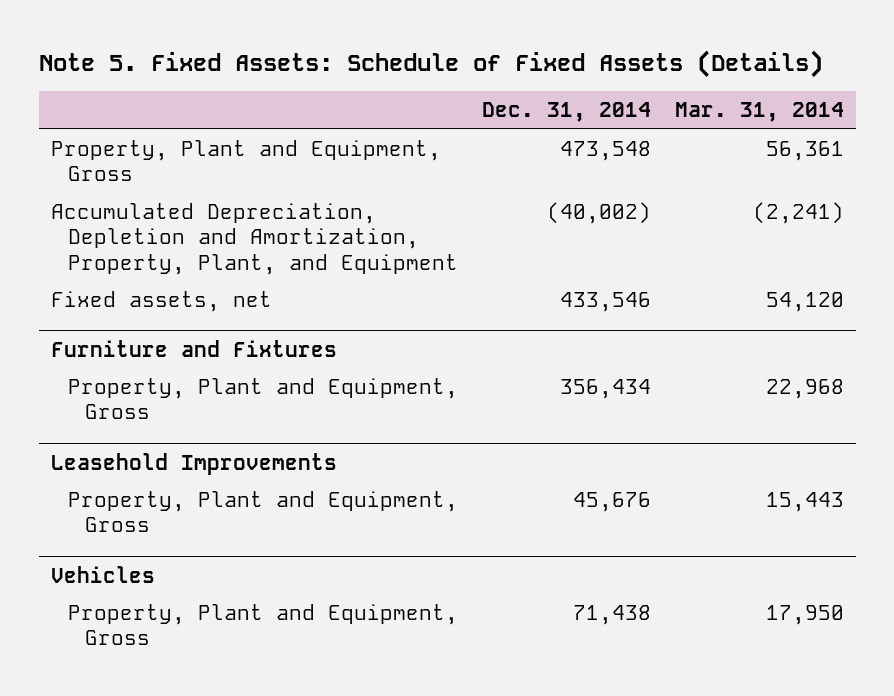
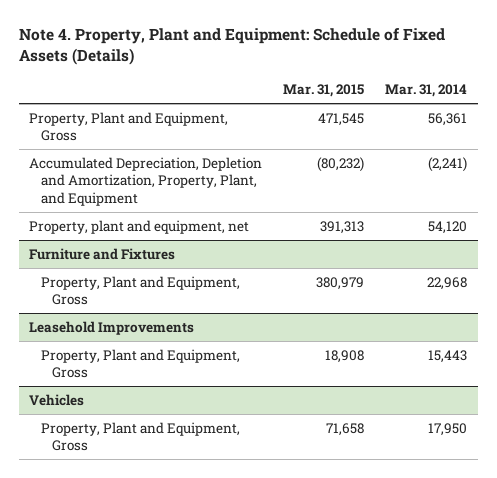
[38,49,823,78] Note 5. Fixed Assets: Schedule of Fixed Assets (Details) -> [18,28,445,66] Note 4. Property, Plant and Equipment: Schedule of Fixed Assets (Details)
[481,102,651,123] Dec. 31, 2014 -> none
none -> [283,83,365,97] Mar. 31, 2015
[50,290,272,312] Fixed assets, net -> [29,219,250,234] Property, plant and equipment, net

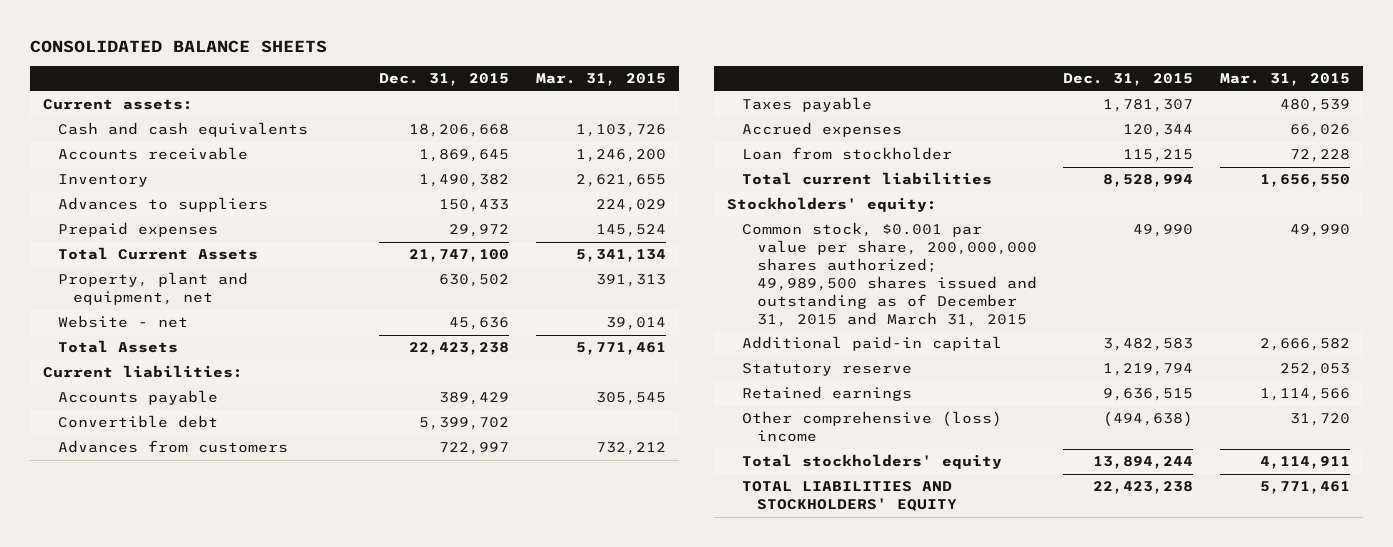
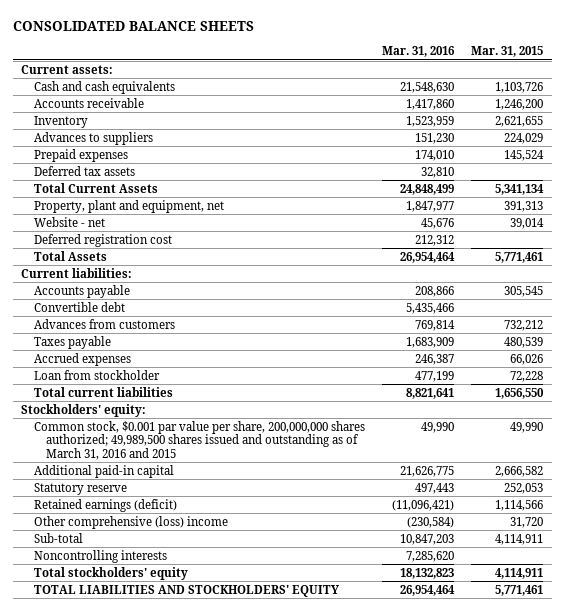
[379,73,510,87] Dec. 31, 2015 -> none
none -> [381,46,455,58] Mar. 31, 2016
none -> [33,165,135,176] Deferred tax assets
none -> [33,233,172,247] Deferred registration cost
[741,222,1037,327] Common stock, $0.001 par value per share, 200,000,000 shares authorized; 49,989,500 shares issued and outstanding as of December 31, 2015 and March 31, 2015 -> [33,420,365,460] Common stock, $0.001 par value per share, 200,000,000 shares authorized; 49,989,500 shares issued and outstanding as of March 31, 2016 and 2015
[741,386,912,402] Retained earnings -> [33,498,177,512] Retained earnings (deficit)
none -> [33,532,83,543] Sub-total
none -> [33,549,167,563] Noncontrolling interests

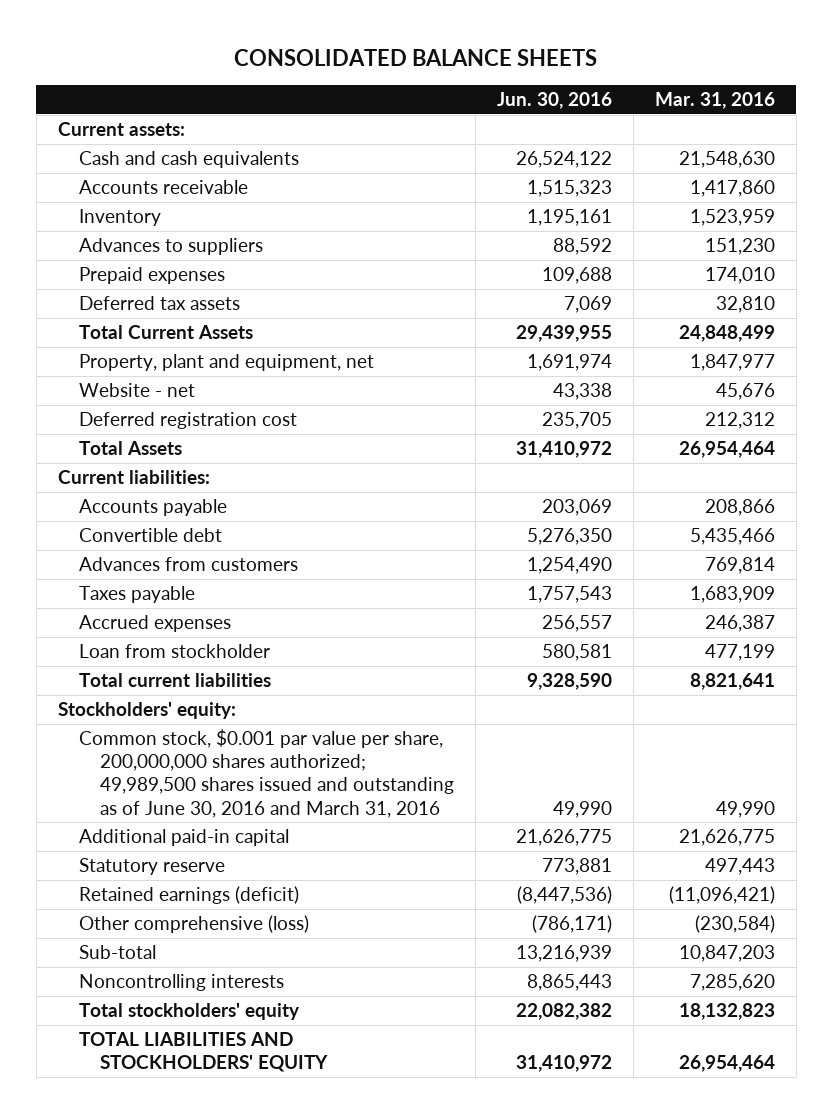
[471,46,544,58] Mar. 31, 2015 -> none
none -> [496,92,612,110] Jun. 30, 2016
[33,420,365,460] Common stock, $0.001 par value per share, 200,000,000 shares authorized; 49,989,500 shares issued and outstanding as of March 31, 2016 and 2015 -> [78,729,455,818] Common stock, $0.001 par value per share, 200,000,000 shares authorized; 49,989,500 shares issued and outstanding as of June 30, 2016 and March 31, 2016
[33,515,228,529] Other comprehensive (loss) income -> [78,915,309,934] Other comprehensive (loss)

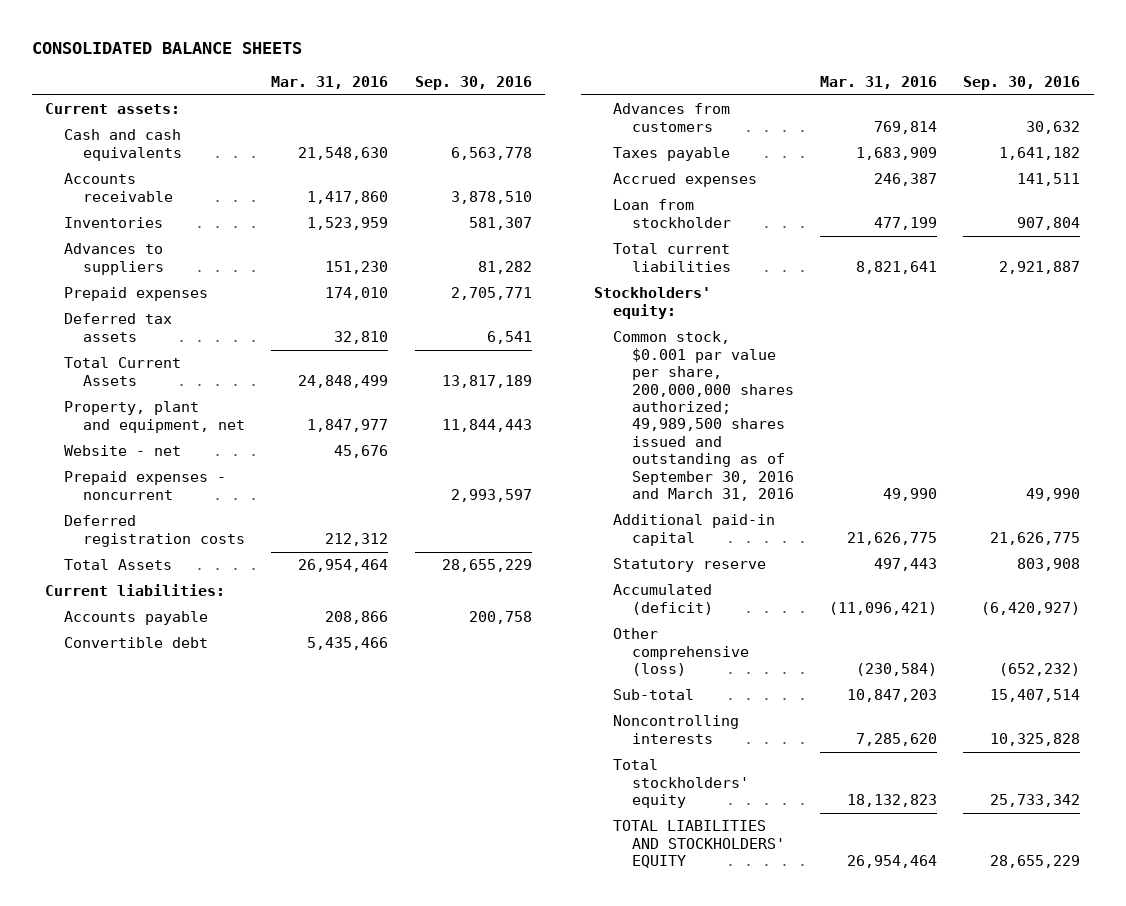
[496,92,612,110] Jun. 30, 2016 -> none
none -> [414,75,532,90] Sep. 30, 2016
[78,209,161,227] Inventory -> [64,217,164,229] Inventories
none -> [64,471,227,500] Prepaid expenses - noncurrent
[78,412,297,430] Deferred registration cost -> [64,515,245,547] Deferred registration costs
[78,729,455,818] Common stock, $0.001 par value per share, 200,000,000 shares authorized; 49,989,500 shares issued and outstanding as of June 30, 2016 and March 31, 2016 -> [612,331,794,502] Common stock, $0.001 par value per share, 200,000,000 shares authorized; 49,989,500 shares issued and outstanding as of September 30, 2016 and March 31, 2016
[78,886,299,905] Retained earnings (deficit) -> [612,584,713,615] Accumulated (deficit)

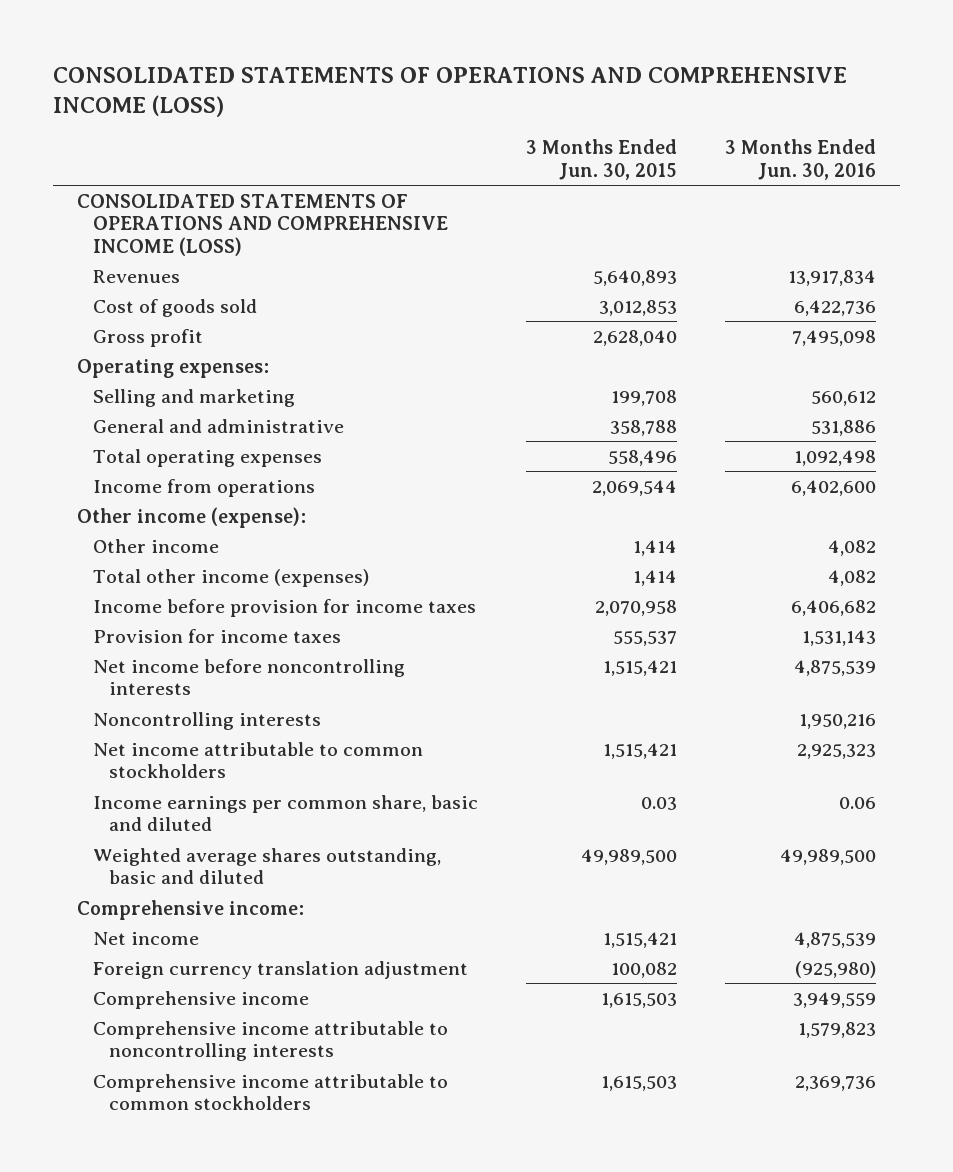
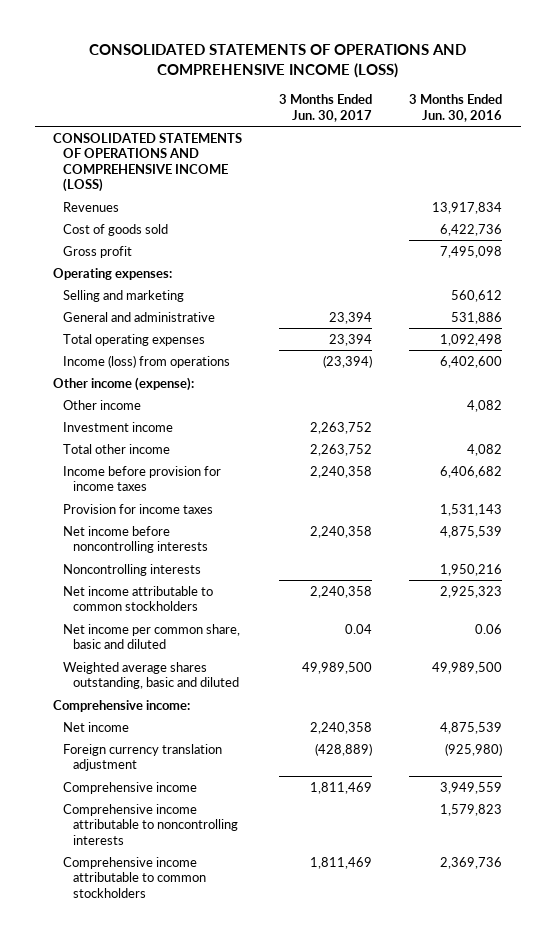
[526,139,678,180] 3 Months Ended Jun. 30, 2015 -> none
none -> [279,94,373,122] 3 Months Ended Jun. 30, 2017
[93,478,316,497] Income from operations -> [63,354,231,368] Income (loss) from operations
none -> [63,421,174,432] Investment income
[93,568,370,587] Total other income (expenses) -> [63,443,171,454] Total other income
[93,794,479,832] Income earnings per common share, basic and diluted -> [63,623,241,650] Net income per common share, basic and diluted

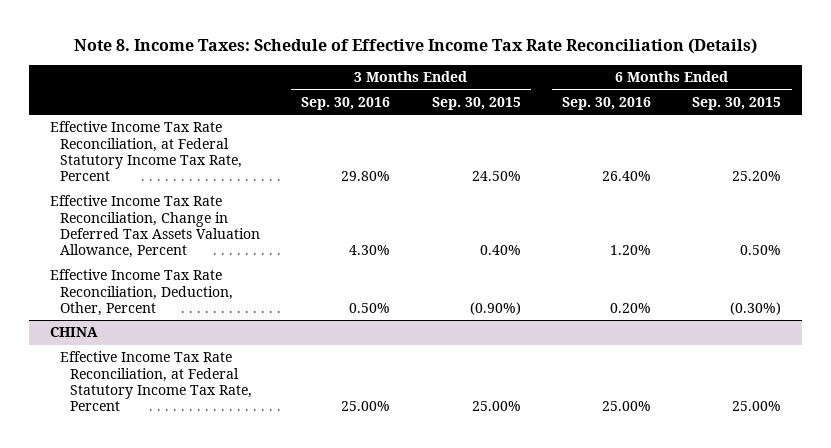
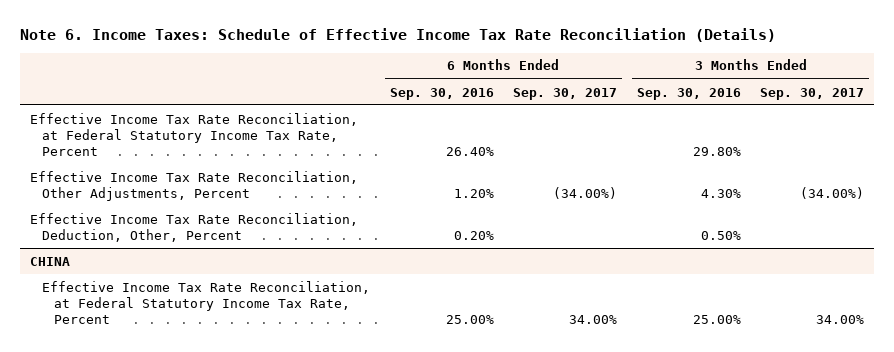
[73,37,757,54] Note 8. Income Taxes: Schedule of Effective Income Tax Rate Reconciliation (Details) -> [20,27,777,42] Note 6. Income Taxes: Schedule of Effective Income Tax Rate Reconciliation (Details)
[431,96,521,110] Sep. 30, 2015 -> none
[692,96,782,110] Sep. 30, 2015 -> none
none -> [513,87,618,100] Sep. 30, 2017
none -> [760,87,865,100] Sep. 30, 2017
[50,195,261,259] Effective Income Tax Rate Reconciliation, Change in Deferred Tax Assets Valuation Allowance, Percent -> [29,170,358,201] Effective Income Tax Rate Reconciliation, Other Adjustments, Percent

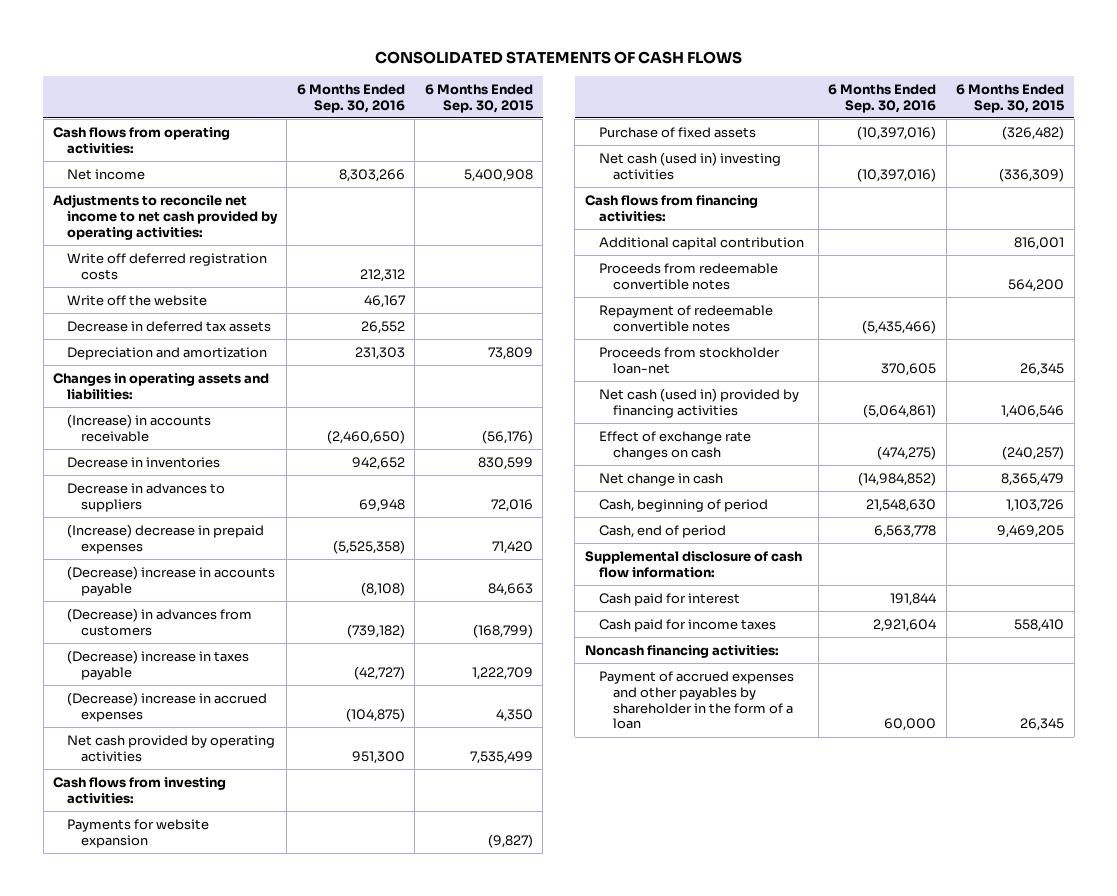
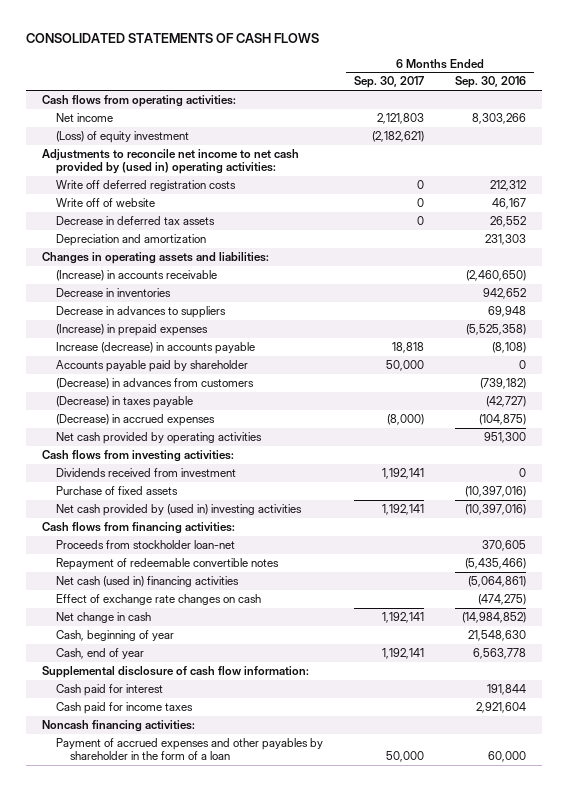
[424,83,533,113] 6 Months Ended Sep. 30, 2015 -> none
none -> [353,76,424,89] Sep. 30, 2017
none -> [55,130,189,143] (Loss) of equity investment
[52,193,278,240] Adjustments to reconcile net income to net cash provided by operating activities: -> [41,148,299,175] Adjustments to reconcile net income to net cash provided by (used in) operating activities:
[66,294,207,306] Write off the website -> [55,197,155,207] Write off of website
[66,523,264,554] (Increase) decrease in prepaid expenses -> [55,323,208,336] (Increase) in prepaid expenses
[66,565,275,596] (Decrease) increase in accounts payable -> [55,341,255,354] Increase (decrease) in accounts payable
none -> [55,359,248,372] Accounts payable paid by shareholder
[66,649,249,680] (Decrease) increase in taxes payable -> [55,395,193,408] (Decrease) in taxes payable
[66,691,267,722] (Decrease) increase in accrued expenses -> [55,413,215,426] (Decrease) in accrued expenses
[66,818,209,848] Payments for website expansion -> none
none -> [55,467,236,477] Dividends received from investment
[598,151,781,180] Net cash (used in) investing activities -> [55,503,302,516] Net cash provided by (used in) investing activities
[598,236,804,250] Additional capital contribution -> none
[598,262,778,290] Proceeds from redeemable convertible notes -> none
[598,304,773,332] Repayment of redeemable convertible notes -> [55,557,279,570] Repayment of redeemable convertible notes
[598,387,799,418] Net cash (used in) provided by financing activities -> [55,575,239,587] Net cash (used in) financing activities
[598,498,768,512] Cash, beginning of period -> [55,629,174,641] Cash, beginning of year
[598,524,726,538] Cash, end of period -> [55,647,144,659] Cash, end of year

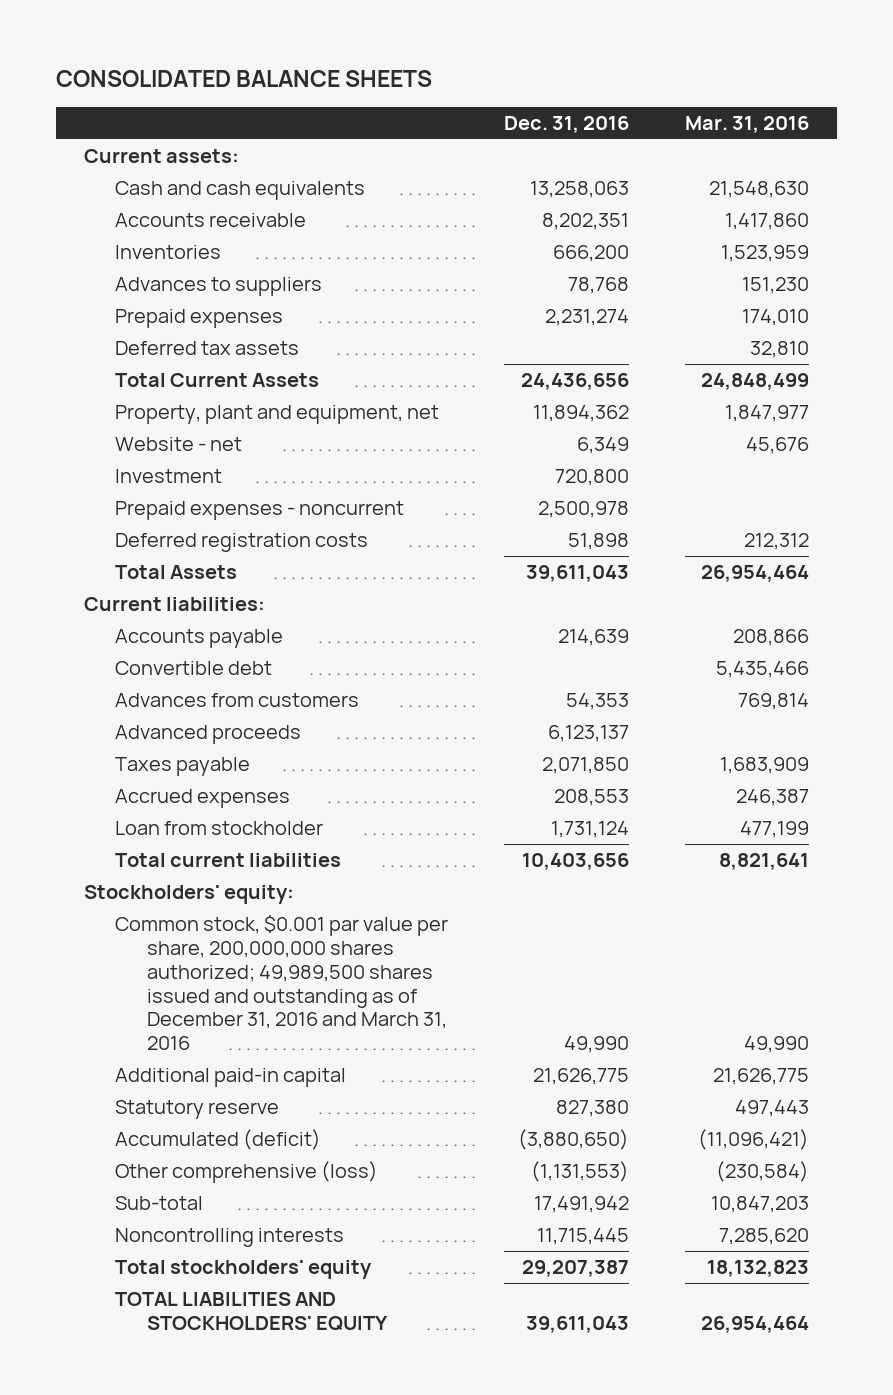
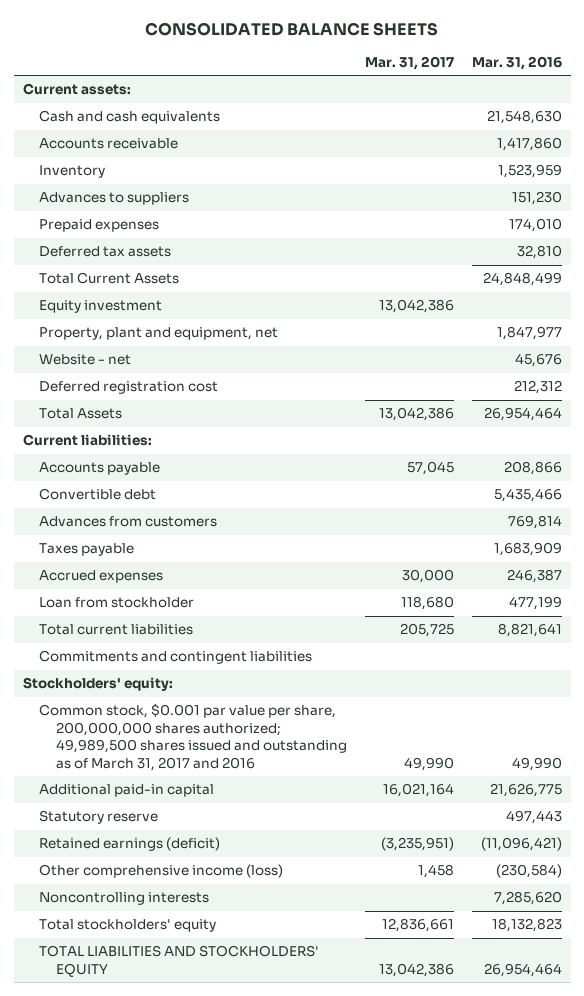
[504,116,630,134] Dec. 31, 2016 -> none
none -> [364,56,454,71] Mar. 31, 2017
[115,245,222,260] Inventories -> [39,165,106,179] Inventory
none -> [39,300,163,314] Equity investment
[115,469,223,484] Investment -> none
[115,501,405,521] Prepaid expenses - noncurrent -> none
[115,533,369,553] Deferred registration costs -> [39,381,219,395] Deferred registration cost
[115,725,302,745] Advanced proceeds -> none
none -> [39,650,313,665] Commitments and contingent liabilities
[115,915,449,1051] Common stock, $0.001 par value per share, 200,000,000 shares authorized; 49,989,500 shares issued and outstanding as of December 31, 2016 and March 31, 2016 -> [39,703,348,771] Common stock, $0.001 par value per share, 200,000,000 shares authorized; 49,989,500 shares issued and outstanding as of March 31, 2017 and 2016
[115,1196,204,1211] Sub-total -> none
[115,1129,322,1151] Accumulated (deficit) -> [39,837,221,852] Retained earnings (deficit)
[115,1161,379,1184] Other comprehensive (loss) -> [39,864,284,879] Other comprehensive income (loss)

